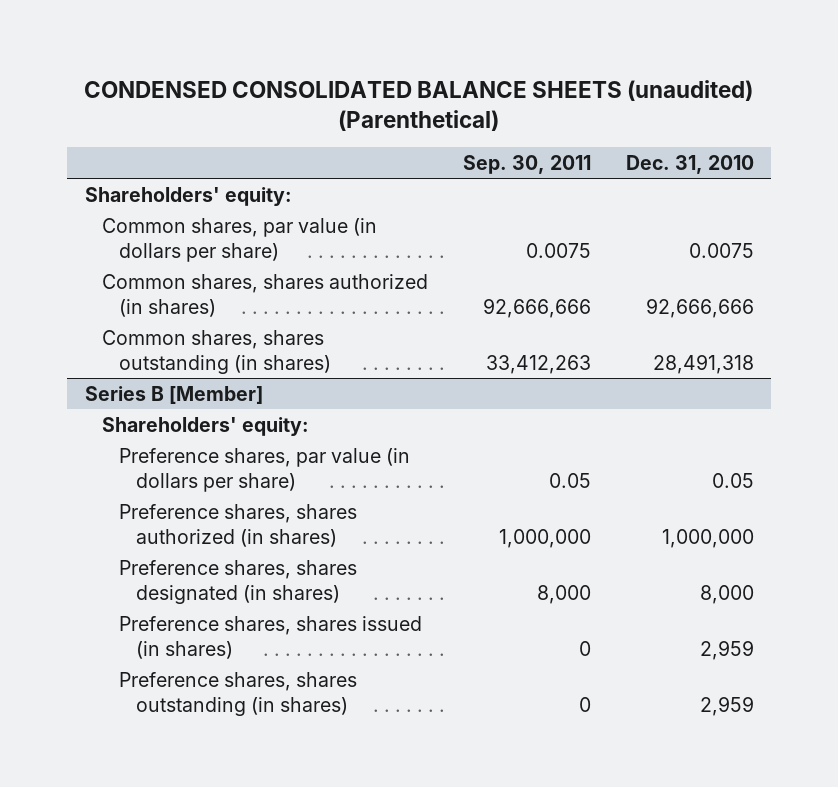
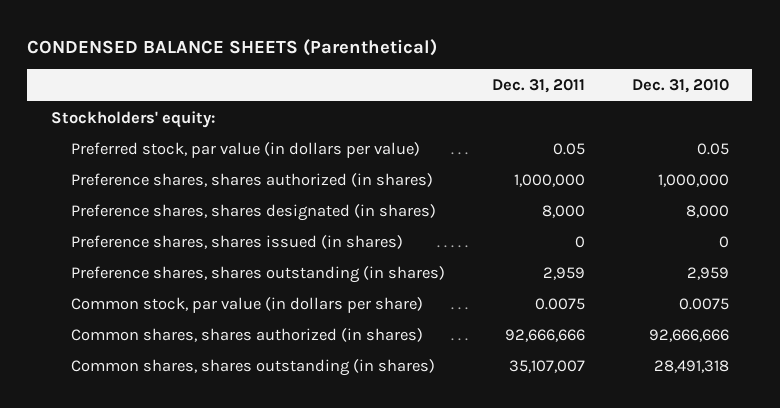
[84,79,754,131] CONDENSED CONSOLIDATED BALANCE SHEETS (unaudited) (Parenthetical) -> [27,38,438,56] CONDENSED BALANCE SHEETS (Parenthetical)
[462,154,591,174] Sep. 30, 2011 -> none
none -> [491,78,585,93] Dec. 31, 2011
[101,217,377,262] Common shares, par value (in dollars per share) -> none
[84,385,263,404] Series B [Member] -> none
[101,416,309,436] Shareholders' equity: -> none
[84,186,292,206] Shareholders' equity: -> [51,110,216,128] Stockholders' equity:
[118,447,410,492] Preference shares, par value (in dollars per share) -> [70,141,420,158] Preferred stock, par value (in dollars per value)
[699,639,754,660] 2,959 -> [718,235,729,248] 0
none -> [70,296,423,313] Common stock, par value (in dollars per share)
[101,273,428,317] Common shares, shares authorized (in shares) -> [70,327,423,342] Common shares, shares authorized (in shares)
[101,329,331,374] Common shares, shares outstanding (in shares) -> [70,358,435,376] Common shares, shares outstanding (in shares)

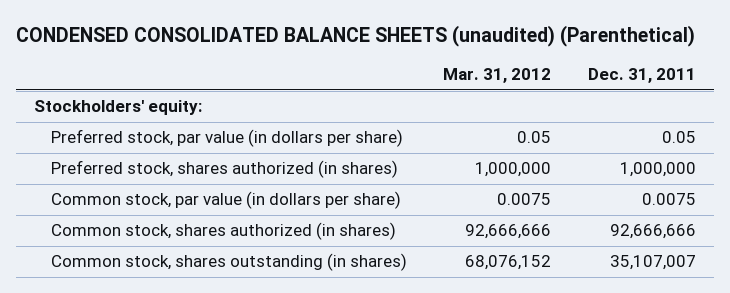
[27,38,438,56] CONDENSED BALANCE SHEETS (Parenthetical) -> [15,24,695,47] CONDENSED CONSOLIDATED BALANCE SHEETS (unaudited) (Parenthetical)
[631,78,729,93] Dec. 31, 2010 -> none
none -> [443,68,552,84] Mar. 31, 2012
[70,203,436,221] Preference shares, shares designated (in shares) -> none
[70,234,403,249] Preference shares, shares issued (in shares) -> none
[70,265,445,283] Preference shares, shares outstanding (in shares) -> none
[70,141,420,158] Preferred stock, par value (in dollars per value) -> [50,129,403,148] Preferred stock, par value (in dollars per share)
[70,172,433,187] Preference shares, shares authorized (in shares) -> [50,160,398,179] Preferred stock, shares authorized (in shares)
[70,327,423,342] Common shares, shares authorized (in shares) -> [50,222,396,241] Common stock, shares authorized (in shares)
[70,358,435,376] Common shares, shares outstanding (in shares) -> [50,253,407,272] Common stock, shares outstanding (in shares)

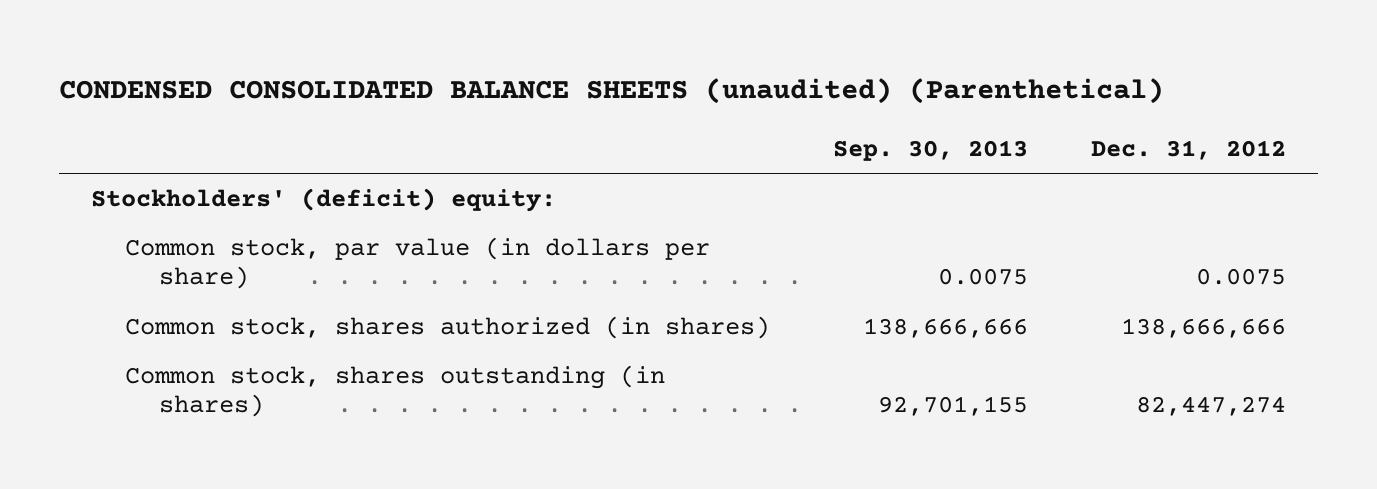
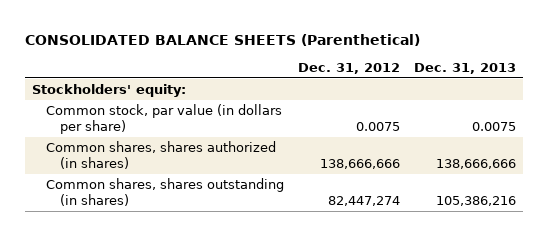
[59,78,1165,105] CONDENSED CONSOLIDATED BALANCE SHEETS (unaudited) (Parenthetical) -> [25,33,421,46] CONSOLIDATED BALANCE SHEETS (Parenthetical)
[833,139,1029,161] Sep. 30, 2013 -> none
none -> [413,62,516,74] Dec. 31, 2013
[90,188,556,213] Stockholders' (deficit) equity: -> [32,83,187,97] Stockholders' equity:
[125,316,771,340] Common stock, shares authorized (in shares) -> [46,140,277,169] Common shares, shares authorized (in shares)
[125,365,666,418] Common stock, shares outstanding (in shares) -> [46,177,285,206] Common shares, shares outstanding (in shares)

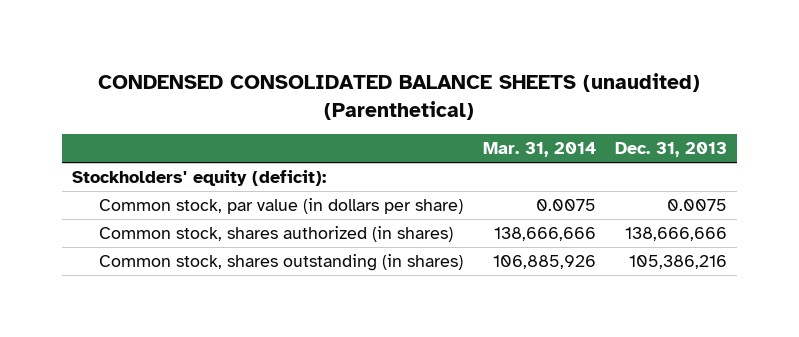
[25,33,421,46] CONSOLIDATED BALANCE SHEETS (Parenthetical) -> [98,73,701,120] CONDENSED CONSOLIDATED BALANCE SHEETS (unaudited) (Parenthetical)
[298,62,401,74] Dec. 31, 2012 -> none
none -> [482,142,596,158] Mar. 31, 2014
[32,83,187,97] Stockholders' equity: -> [71,169,326,186] Stockholders' equity (deficit):
[46,140,277,169] Common shares, shares authorized (in shares) -> [99,225,454,242] Common stock, shares authorized (in shares)
[46,177,285,206] Common shares, shares outstanding (in shares) -> [99,253,464,271] Common stock, shares outstanding (in shares)

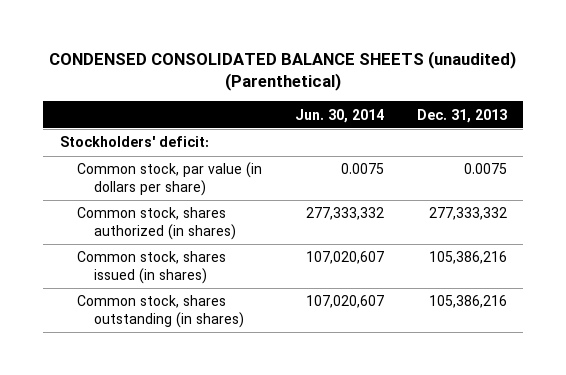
[482,142,596,158] Mar. 31, 2014 -> none
none -> [294,108,384,123] Jun. 30, 2014
[71,169,326,186] Stockholders' equity (deficit): -> [59,136,209,148] Stockholders' deficit:
[625,226,728,241] 138,666,666 -> [428,207,507,221] 277,333,332
none -> [76,251,226,284] Common stock, shares issued (in shares)

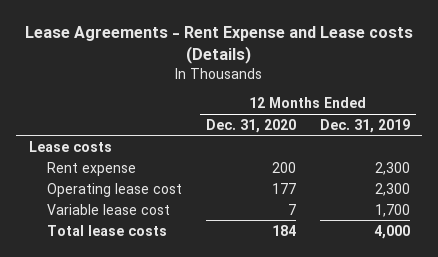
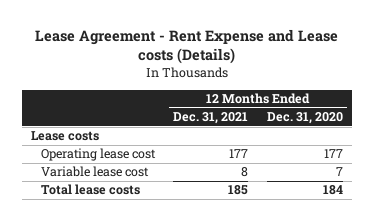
[25,26,414,64] Lease Agreements - Rent Expense and Lease costs (Details) -> [35,29,339,65] Lease Agreement - Rent Expense and Lease costs (Details)
[319,118,410,133] Dec. 31, 2019 -> none
none -> [173,112,249,125] Dec. 31, 2021
[46,161,136,176] Rent expense -> none

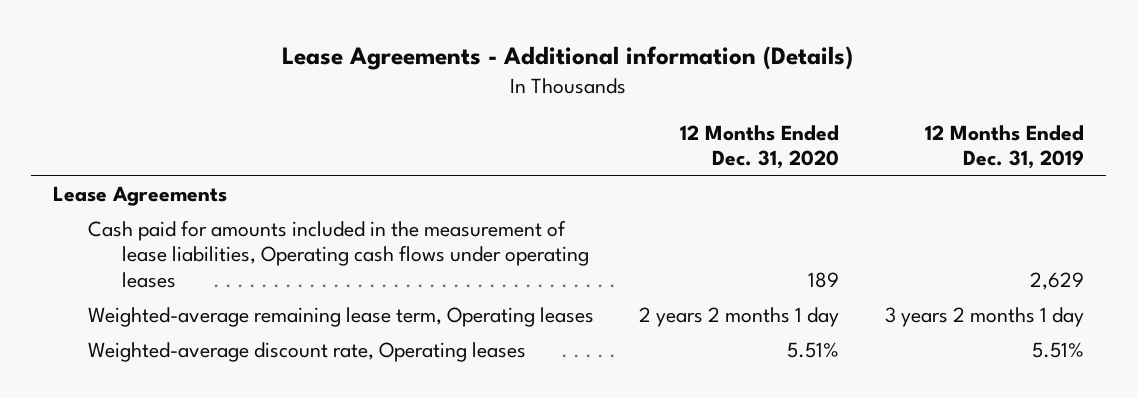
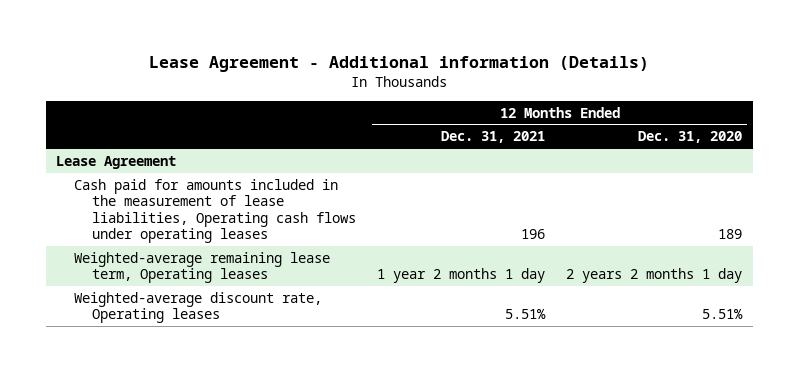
[282,46,854,71] Lease Agreements - Additional information (Details) -> [149,55,650,72] Lease Agreement - Additional information (Details)
[924,124,1084,170] 12 Months Ended Dec. 31, 2019 -> none
none -> [441,131,546,144] Dec. 31, 2021
[53,185,228,206] Lease Agreements -> [56,155,177,169] Lease Agreement

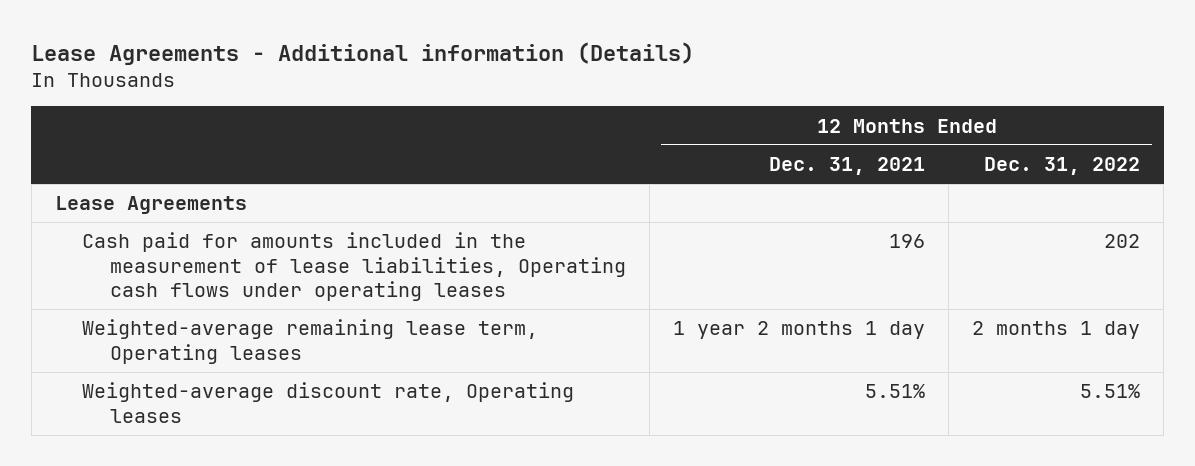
[149,55,650,72] Lease Agreement - Additional information (Details) -> [31,42,695,66] Lease Agreements - Additional information (Details)
[638,131,743,144] Dec. 31, 2020 -> none
none -> [984,157,1141,176] Dec. 31, 2022
[56,155,177,169] Lease Agreement -> [54,196,247,215] Lease Agreements

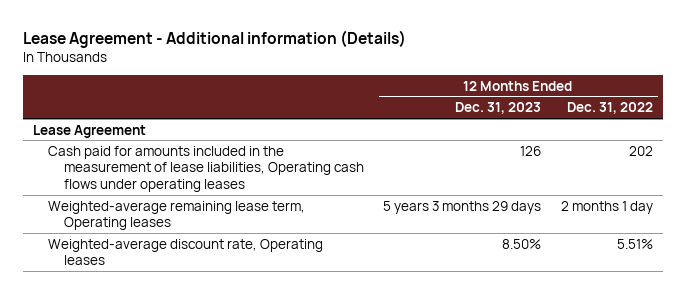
[31,42,695,66] Lease Agreements - Additional information (Details) -> [22,29,406,48] Lease Agreement - Additional information (Details)
[769,157,926,176] Dec. 31, 2021 -> none
none -> [455,102,542,115] Dec. 31, 2023
[54,196,247,215] Lease Agreements -> [32,124,146,138] Lease Agreement

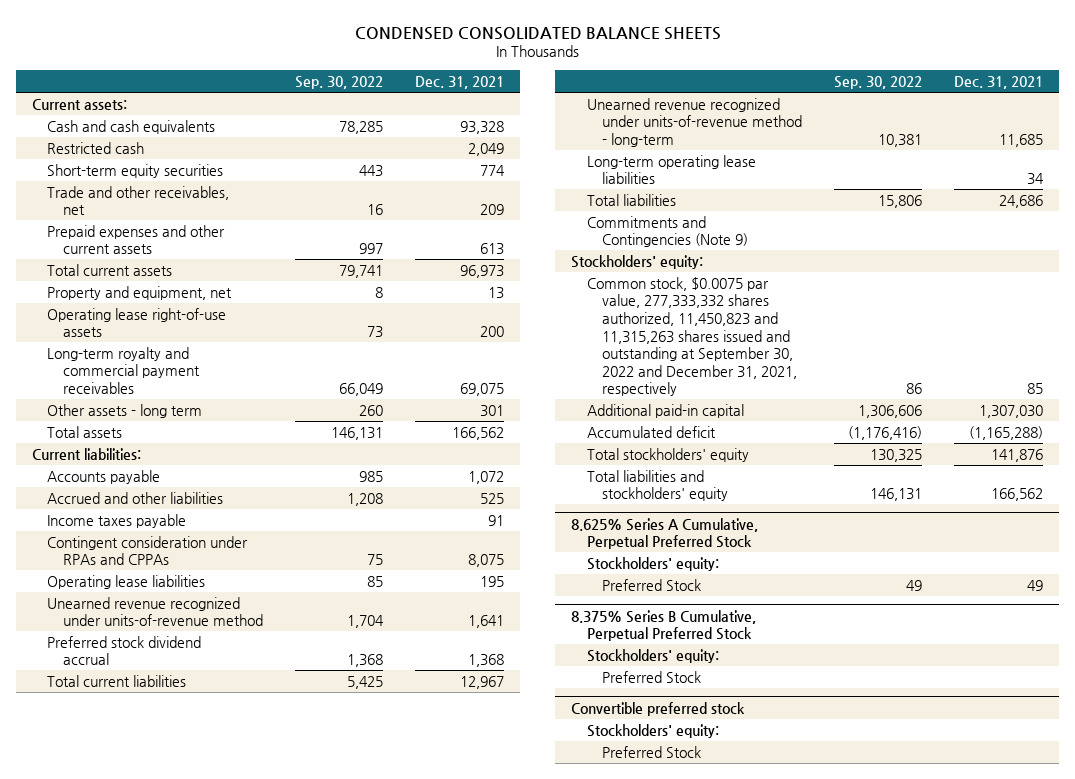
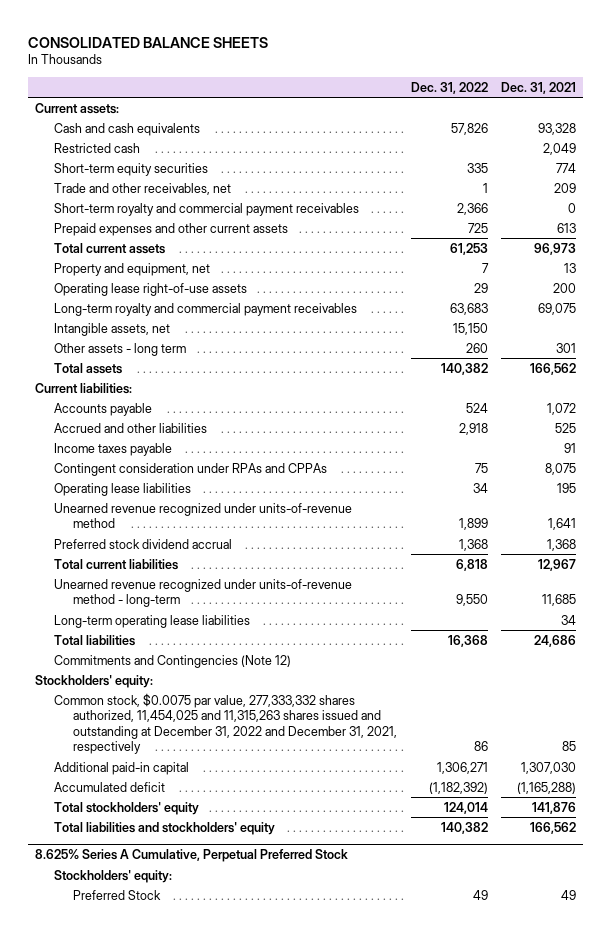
[354,26,721,40] CONDENSED CONSOLIDATED BALANCE SHEETS -> [28,36,269,48] CONSOLIDATED BALANCE SHEETS
[295,76,384,90] Sep. 30, 2022 -> none
none -> [410,81,488,94] Dec. 31, 2022
none -> [54,202,360,216] Short-term royalty and commercial payment receivables
none -> [54,322,171,336] Intangible assets, net
[586,215,749,248] Commitments and Contingencies (Note 9) -> [54,654,292,668] Commitments and Contingencies (Note 12)
[586,276,798,397] Common stock, $0.0075 par value, 277,333,332 shares authorized, 11,450,823 and 11,315,263 shares issued and outstanding at September 30, 2022 and December 31, 2021, respectively -> [54,692,398,755] Common stock, $0.0075 par value, 277,333,332 shares authorized, 11,454,025 and 11,315,263 shares issued and outstanding at December 31, 2022 and December 31, 2021, respectively
[571,609,757,642] 8.375% Series B Cumulative, Perpetual Preferred Stock -> none
[586,648,719,663] Stockholders' equity: -> none
[602,670,702,683] Preferred Stock -> none
[571,701,746,716] Convertible preferred stock -> none
[586,723,719,738] Stockholders' equity: -> none
[602,745,702,758] Preferred Stock -> none

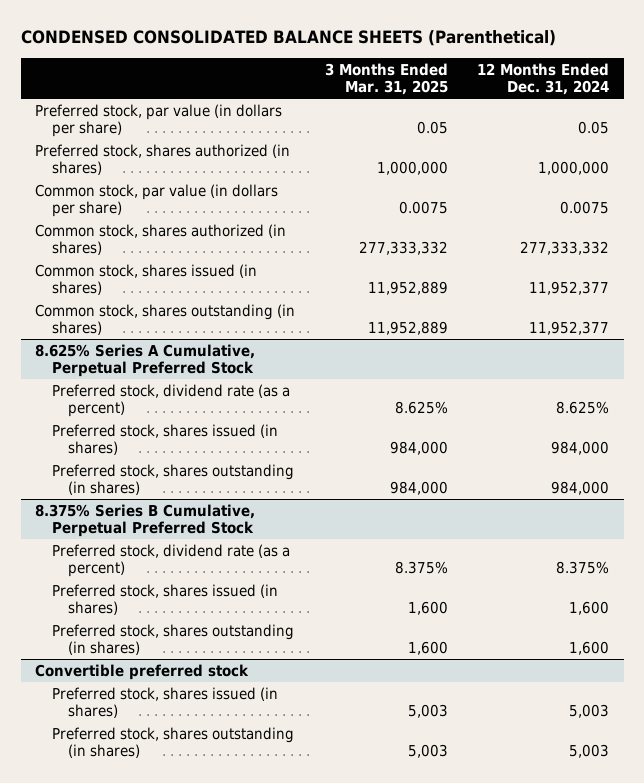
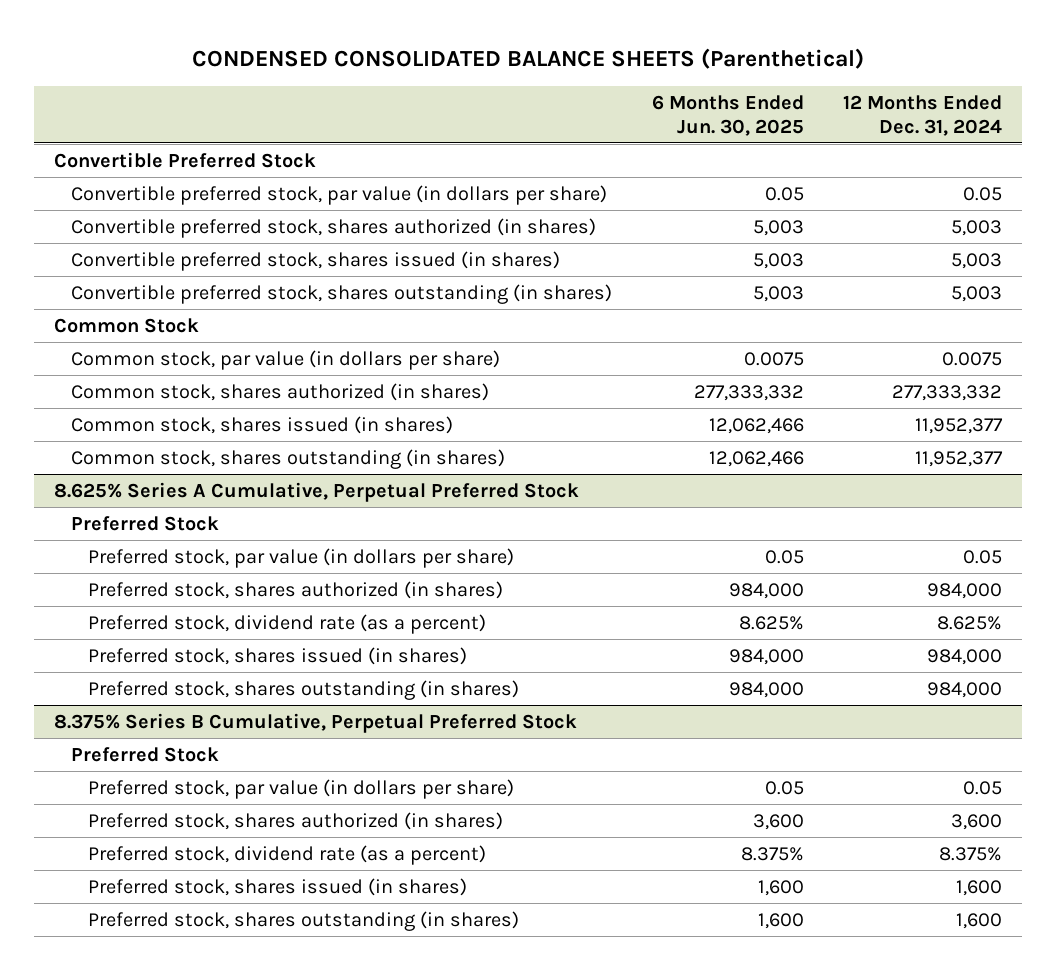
[324,62,448,96] 3 Months Ended Mar. 31, 2025 -> none
none -> [651,94,804,136] 6 Months Ended Jun. 30, 2025
none -> [54,151,317,168] Convertible Preferred Stock
[35,103,283,138] Preferred stock, par value (in dollars per share) -> [70,184,607,205] Convertible preferred stock, par value (in dollars per share)
[35,143,291,176] Preferred stock, shares authorized (in shares) -> [70,217,596,238] Convertible preferred stock, shares authorized (in shares)
[537,161,609,176] 1,000,000 -> [951,219,1003,236] 5,003
none -> [70,250,560,271] Convertible preferred stock, shares issued (in shares)
none -> [70,283,612,304] Convertible preferred stock, shares outstanding (in shares)
none -> [54,317,200,333] Common Stock
none -> [70,515,219,531] Preferred Stock
none -> [87,547,514,568] Preferred stock, par value (in dollars per share)
none -> [87,580,503,599] Preferred stock, shares authorized (in shares)
none -> [70,746,219,762] Preferred Stock
none -> [87,778,514,799] Preferred stock, par value (in dollars per share)
none -> [87,811,503,830] Preferred stock, shares authorized (in shares)
[35,663,250,680] Convertible preferred stock -> none
[51,686,278,719] Preferred stock, shares issued (in shares) -> none
[51,726,294,759] Preferred stock, shares outstanding (in shares) -> none

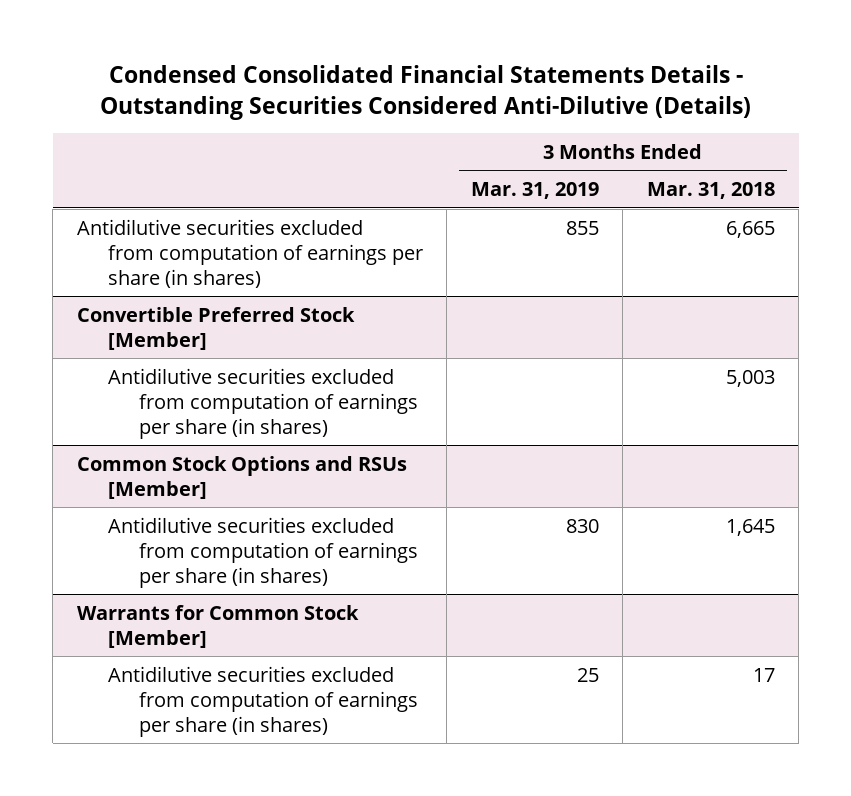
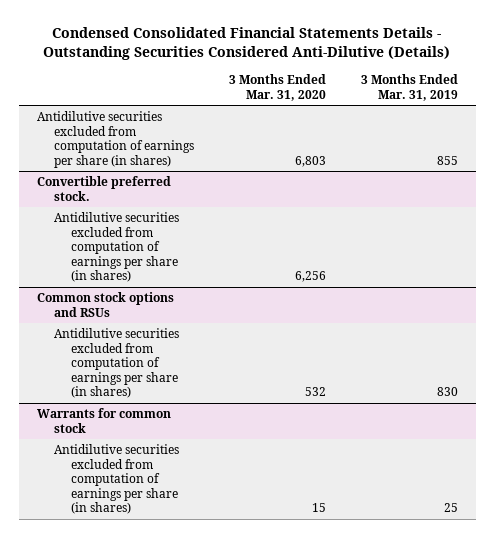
[646,182,775,200] Mar. 31, 2018 -> none
none -> [229,74,327,101] 3 Months Ended Mar. 31, 2020
[76,306,355,350] Convertible Preferred Stock [Member] -> [36,176,171,201] Convertible preferred stock.
[76,455,407,499] Common Stock Options and RSUs [Member] -> [36,292,174,317] Common stock options and RSUs
[76,604,359,648] Warrants for Common Stock [Member] -> [36,408,171,433] Warrants for common stock

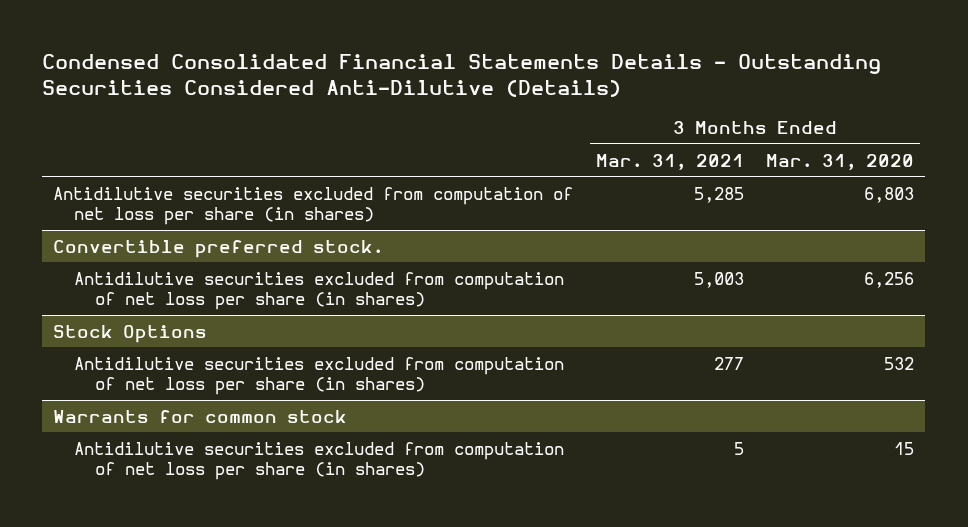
[361,74,459,101] 3 Months Ended Mar. 31, 2019 -> none
none -> [595,153,744,170] Mar. 31, 2021
[36,111,194,168] Antidilutive securities excluded from computation of earnings per share (in shares) -> [53,186,574,225] Antidilutive securities excluded from computation of net loss per share (in shares)
[36,292,174,317] Common stock options and RSUs -> none
[53,212,179,283] Antidilutive securities excluded from computation of earnings per share (in shares) -> [74,271,565,310] Antidilutive securities excluded from computation of net loss per share (in shares)
none -> [53,324,208,343] Stock Options
[53,328,179,399] Antidilutive securities excluded from computation of earnings per share (in shares) -> [74,356,565,395] Antidilutive securities excluded from computation of net loss per share (in shares)
[53,444,179,515] Antidilutive securities excluded from computation of earnings per share (in shares) -> [74,441,565,480] Antidilutive securities excluded from computation of net loss per share (in shares)

